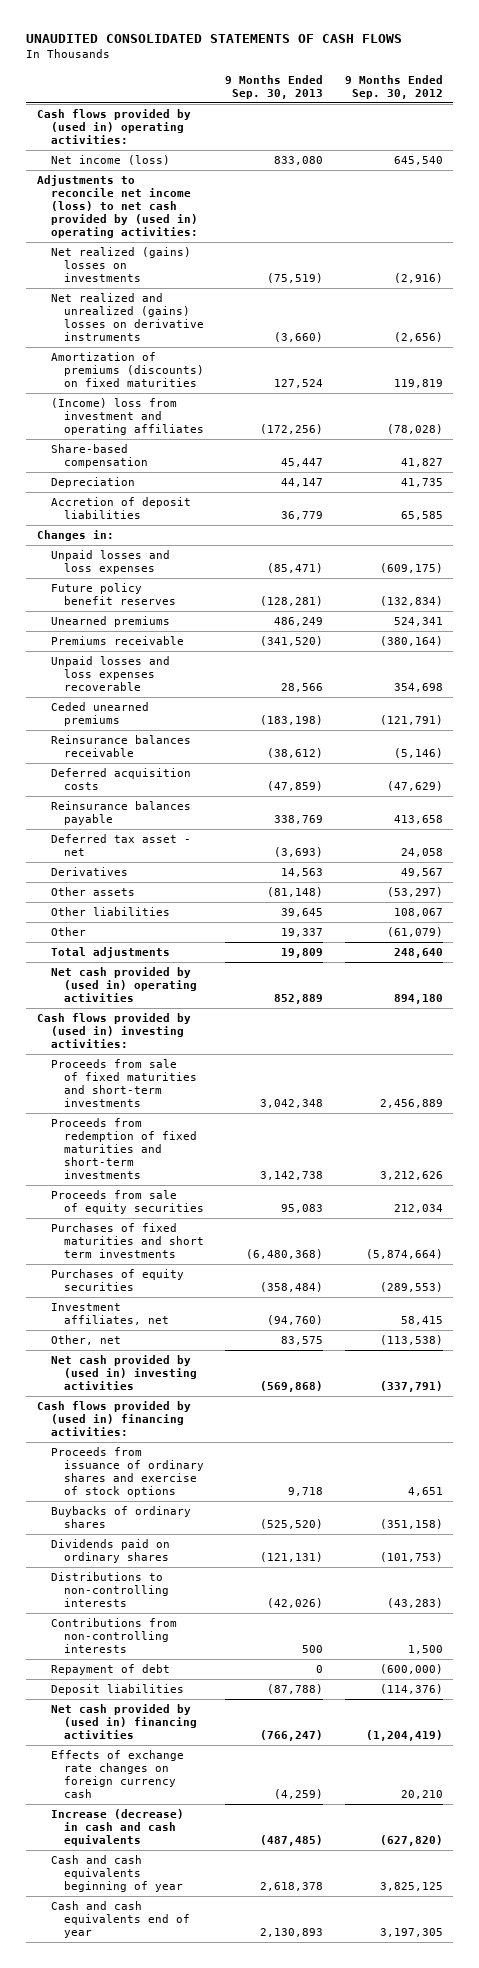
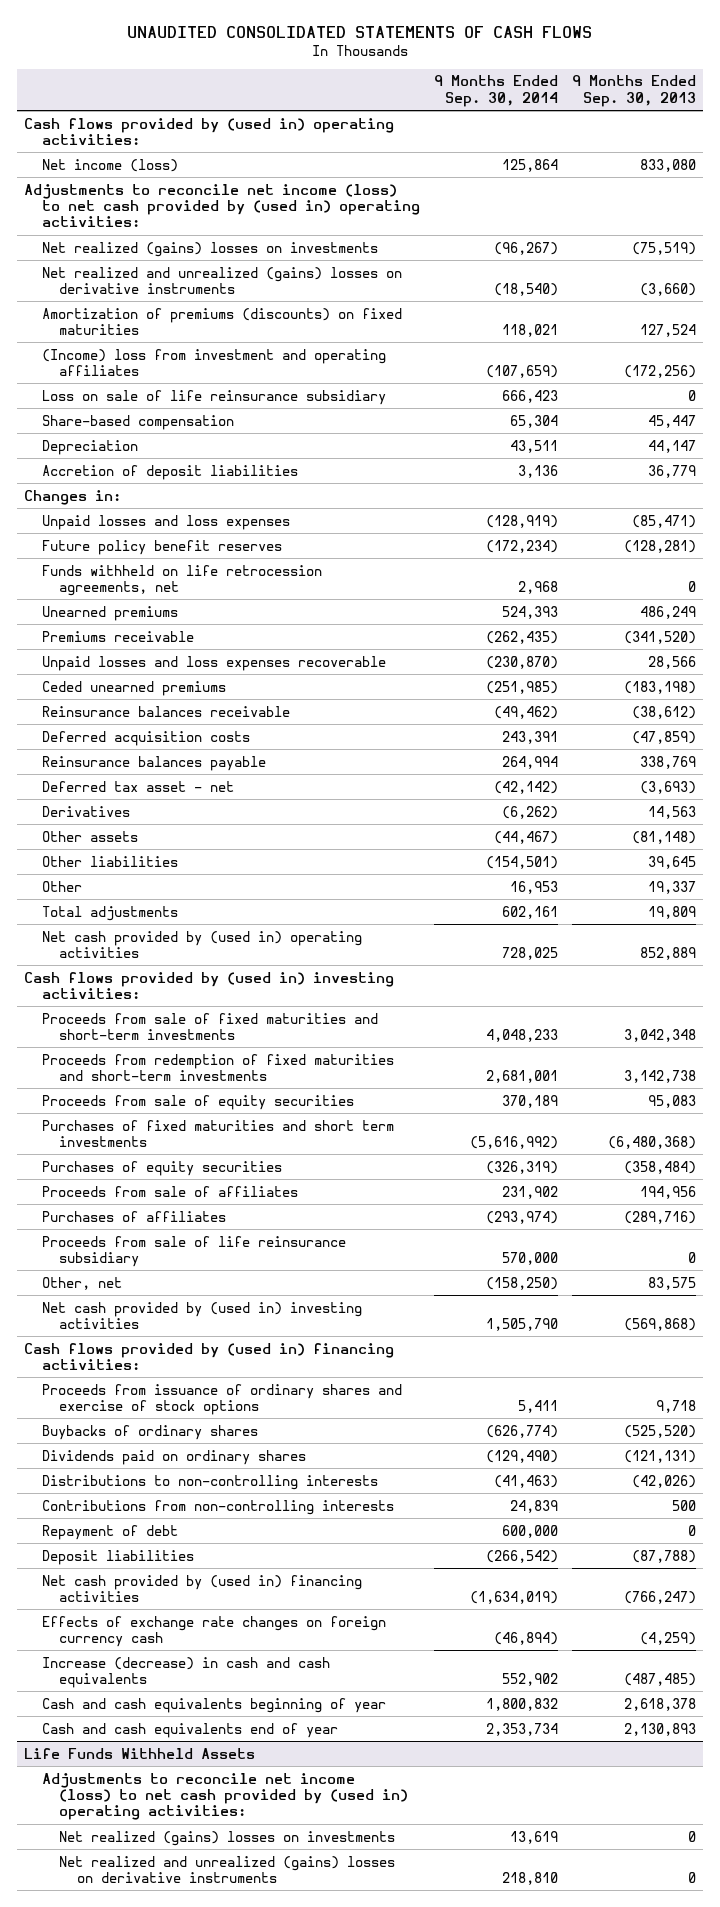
[344,74,443,99] 9 Months Ended Sep. 30, 2012 -> none
none -> [433,75,558,107] 9 Months Ended Sep. 30, 2014
none -> [41,389,386,405] Loss on sale of life reinsurance subsidiary
none -> [41,564,322,596] Funds withheld on life retrocession agreements, net
[50,1303,170,1326] Investment affiliates, net -> none
none -> [41,1185,298,1197] Proceeds from sale of affiliates
none -> [41,1210,226,1222] Purchases of affiliates
none -> [41,1235,346,1267] Proceeds from sale of life reinsurance subsidiary
none -> [24,1747,256,1759] Life Funds Withheld Assets
none -> [41,1772,409,1820] Adjustments to reconcile net income (loss) to net cash provided by (used in) operating activities:
none -> [59,1830,396,1846] Net realized (gains) losses on investments
none -> [59,1855,396,1883] Net realized and unrealized (gains) losses on derivative instruments

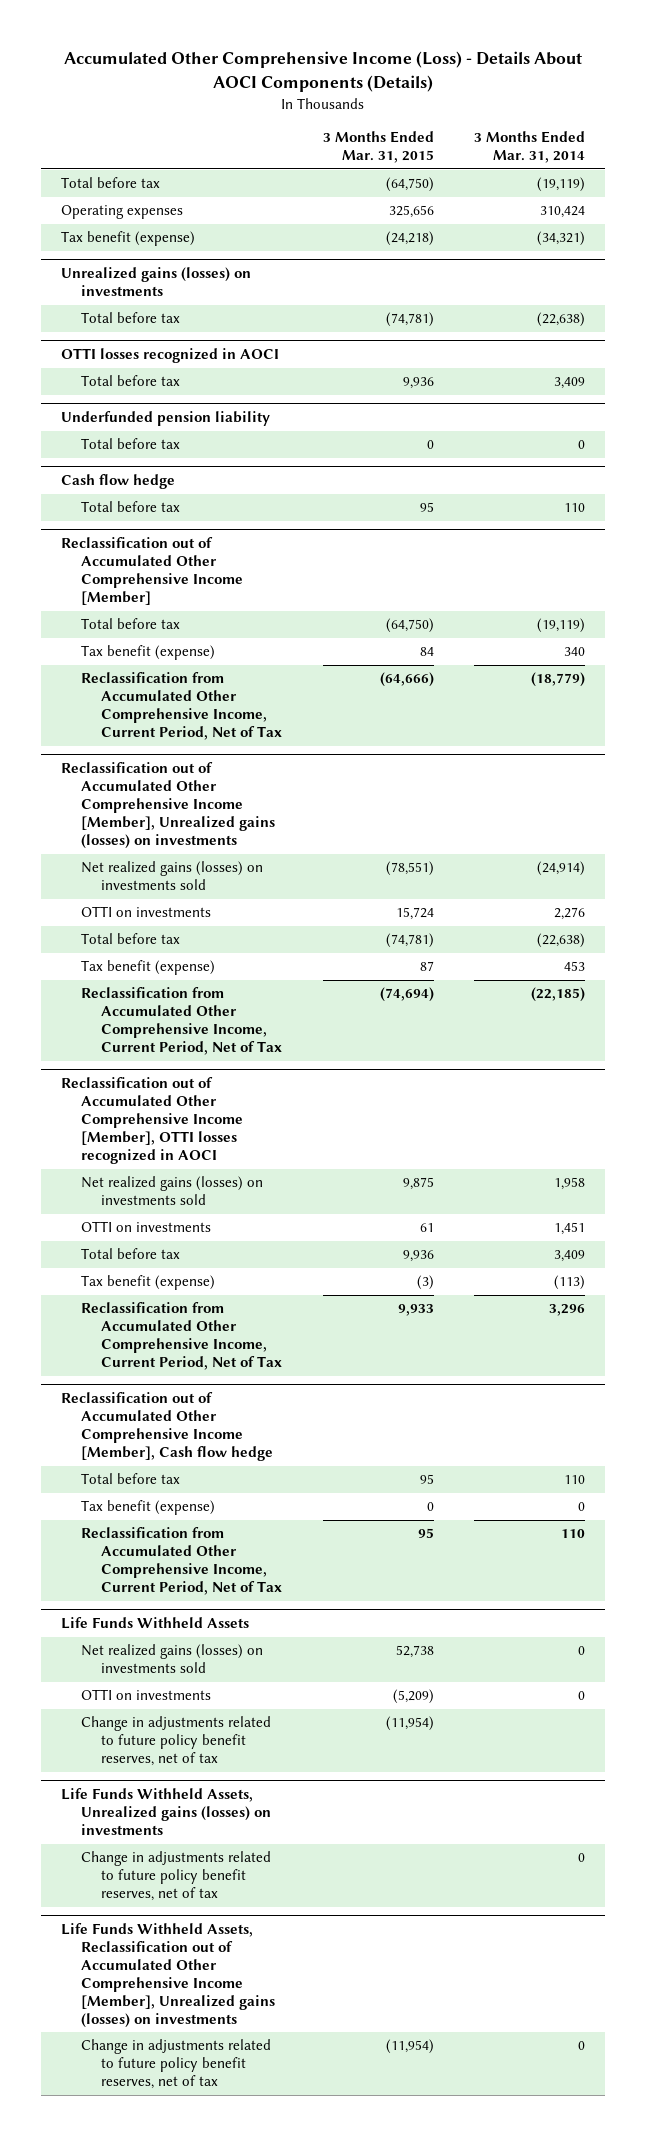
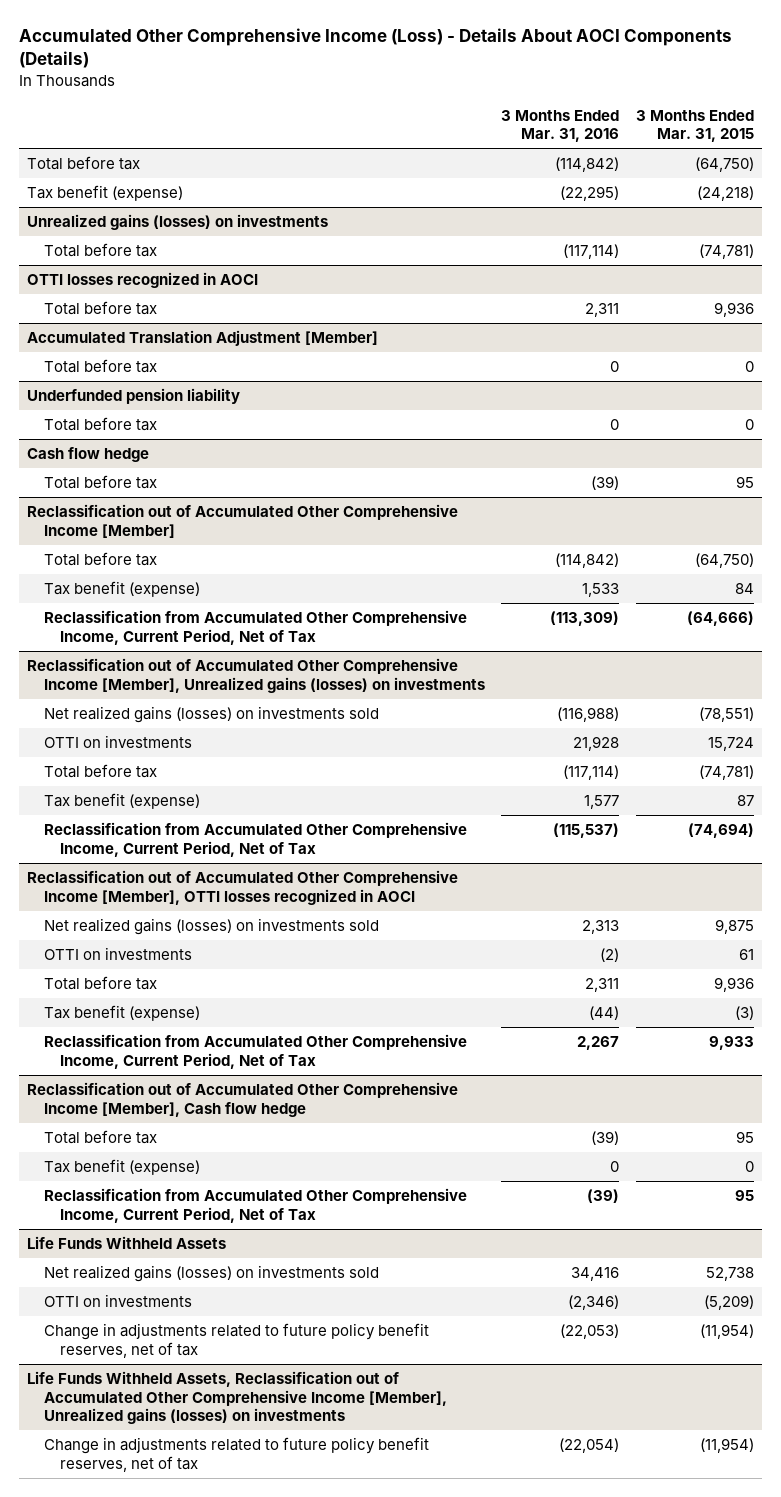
[473,131,585,164] 3 Months Ended Mar. 31, 2014 -> none
none -> [501,109,620,143] 3 Months Ended Mar. 31, 2016
[60,205,183,220] Operating expenses -> none
none -> [27,329,379,346] Accumulated Translation Adjustment [Member]
none -> [43,358,157,373] Total before tax
[60,1788,272,1836] Life Funds Withheld Assets, Unrealized gains (losses) on investments -> none
[81,1851,272,1902] Change in adjustments related to future policy benefit reserves, net of tax -> none

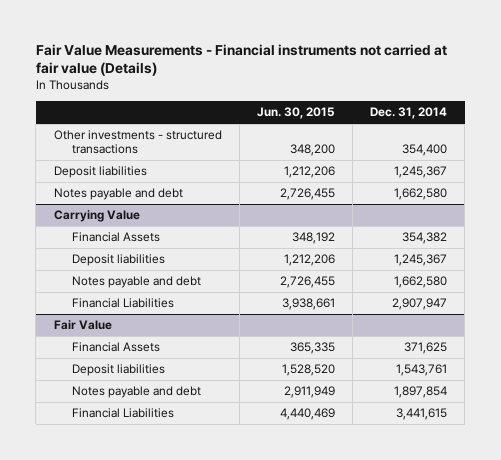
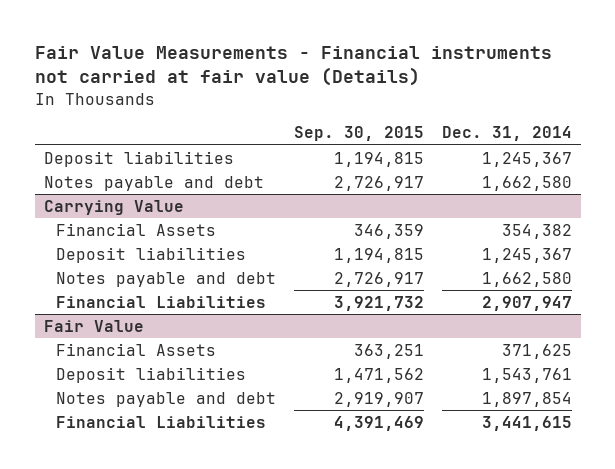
[256,107,335,120] Jun. 30, 2015 -> none
none -> [293,126,424,142] Sep. 30, 2015
[53,130,222,155] Other investments - structured transactions -> none

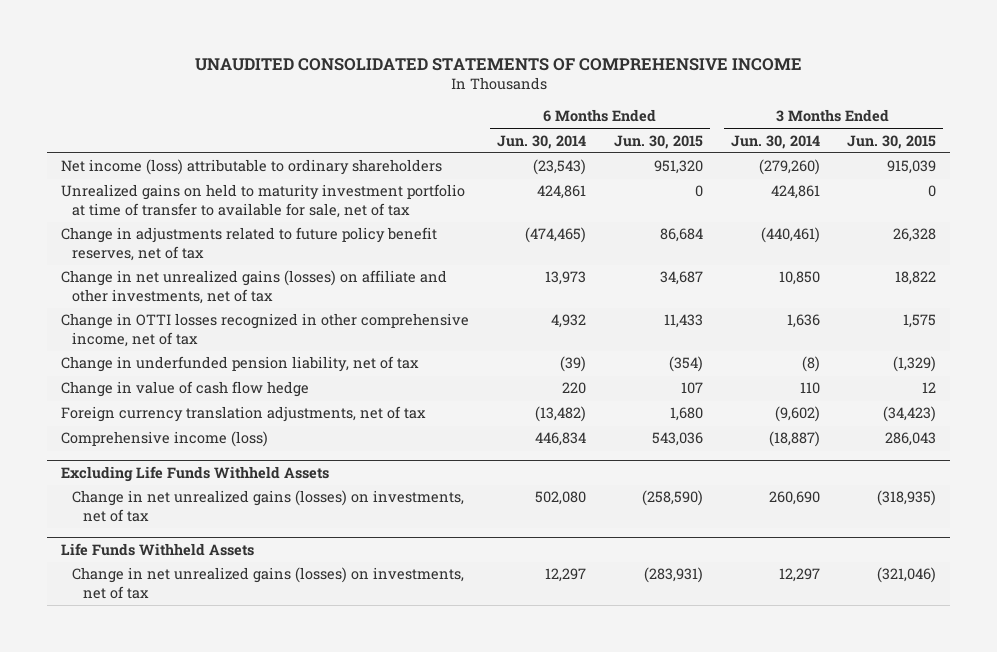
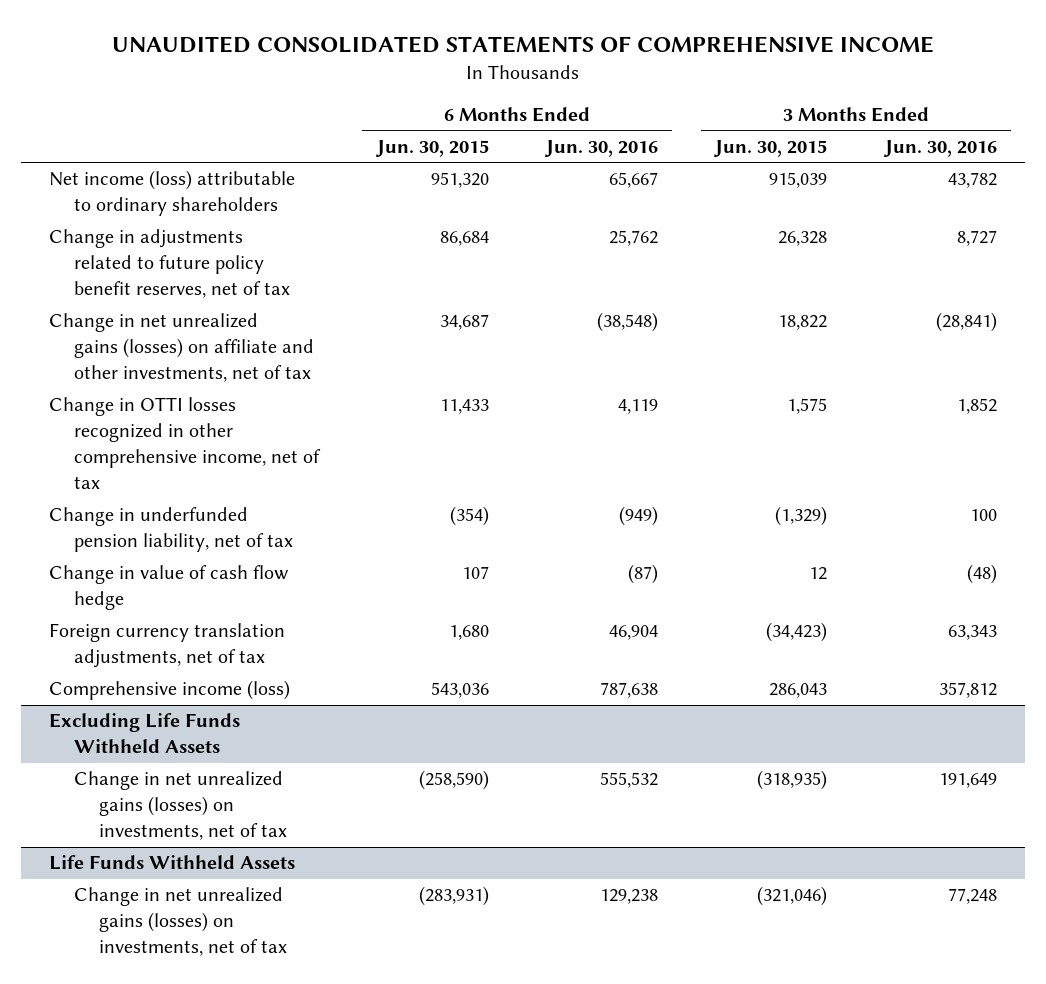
[496,134,586,149] Jun. 30, 2014 -> none
[730,134,820,149] Jun. 30, 2014 -> none
none -> [543,139,658,157] Jun. 30, 2016
none -> [882,139,997,157] Jun. 30, 2016
[61,184,466,218] Unrealized gains on held to maturity investment portfolio at time of transfer to available for sale, net of tax -> none

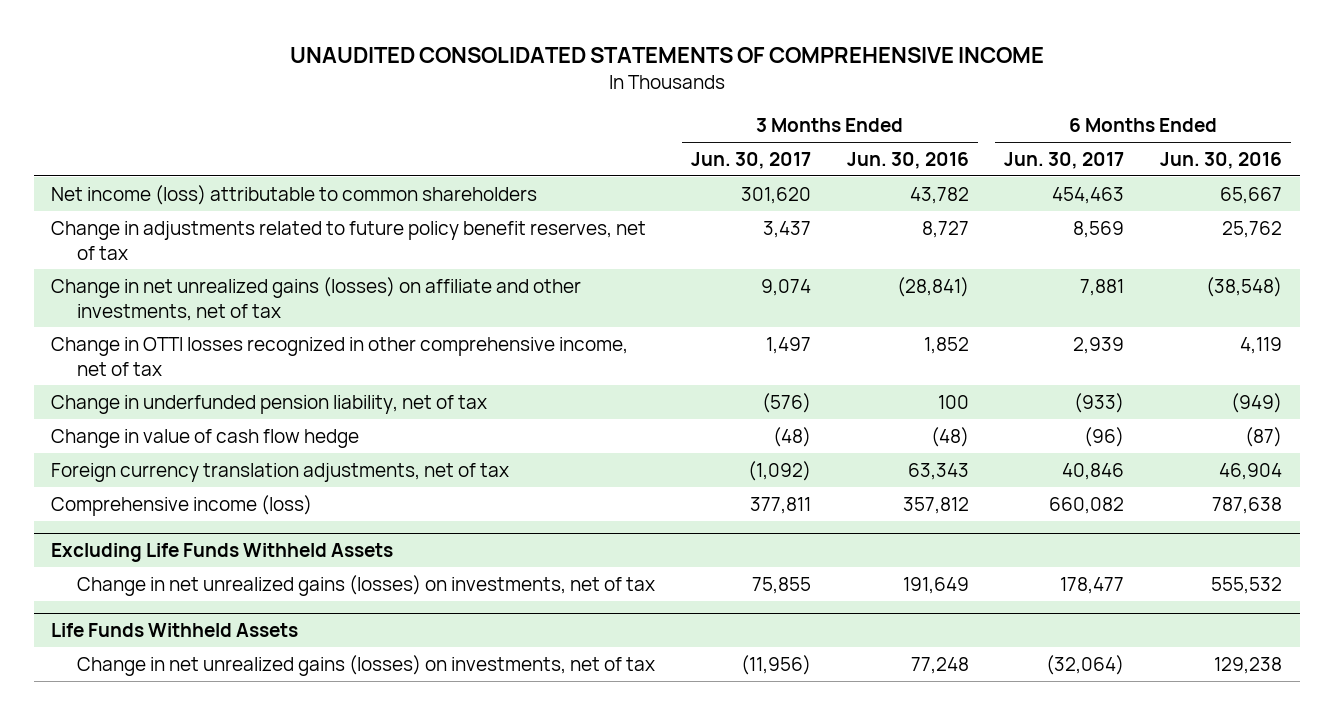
[374,139,489,157] Jun. 30, 2015 -> none
[713,139,828,157] Jun. 30, 2015 -> none
none -> [690,151,811,169] Jun. 30, 2017
none -> [1004,151,1125,169] Jun. 30, 2017
[49,170,296,217] Net income (loss) attributable to ordinary shareholders -> [51,184,538,205] Net income (loss) attributable to common shareholders

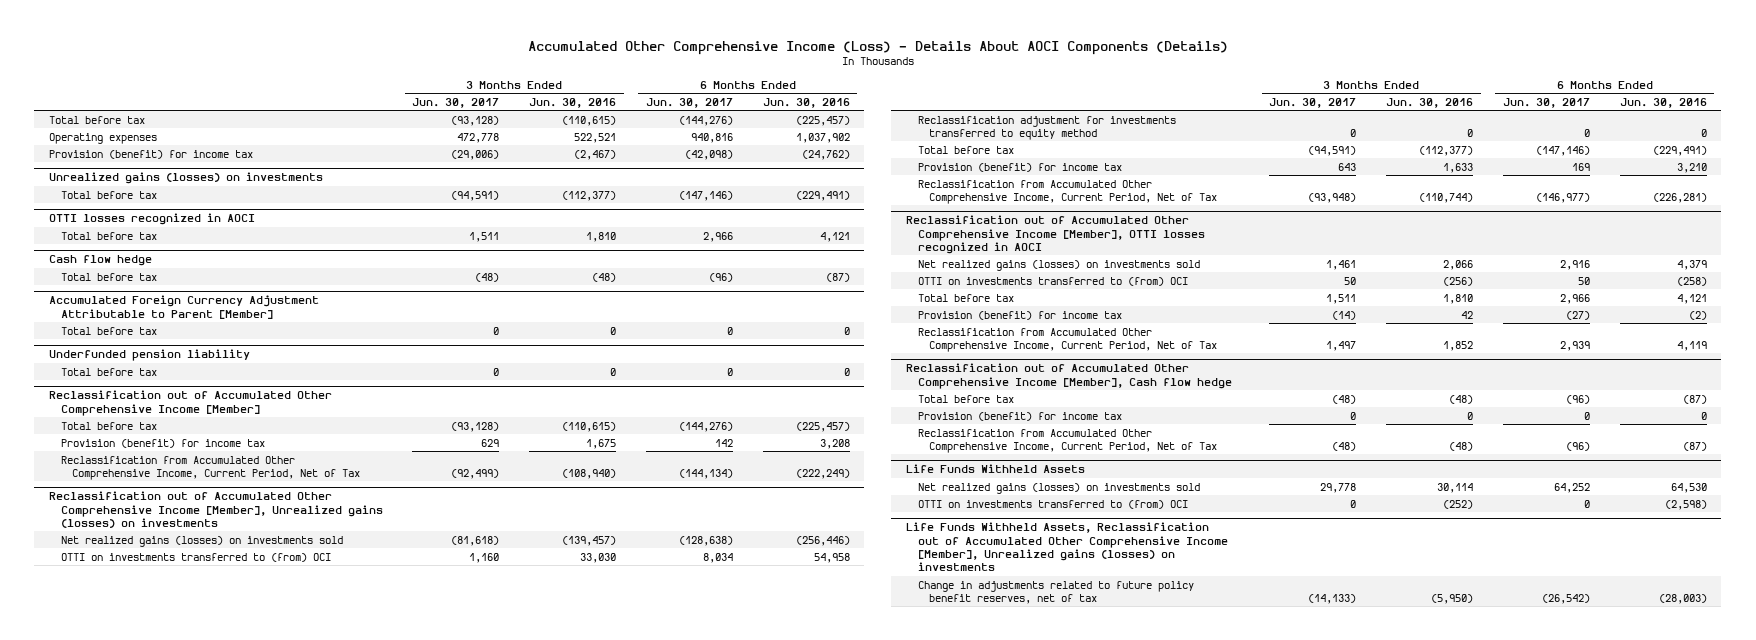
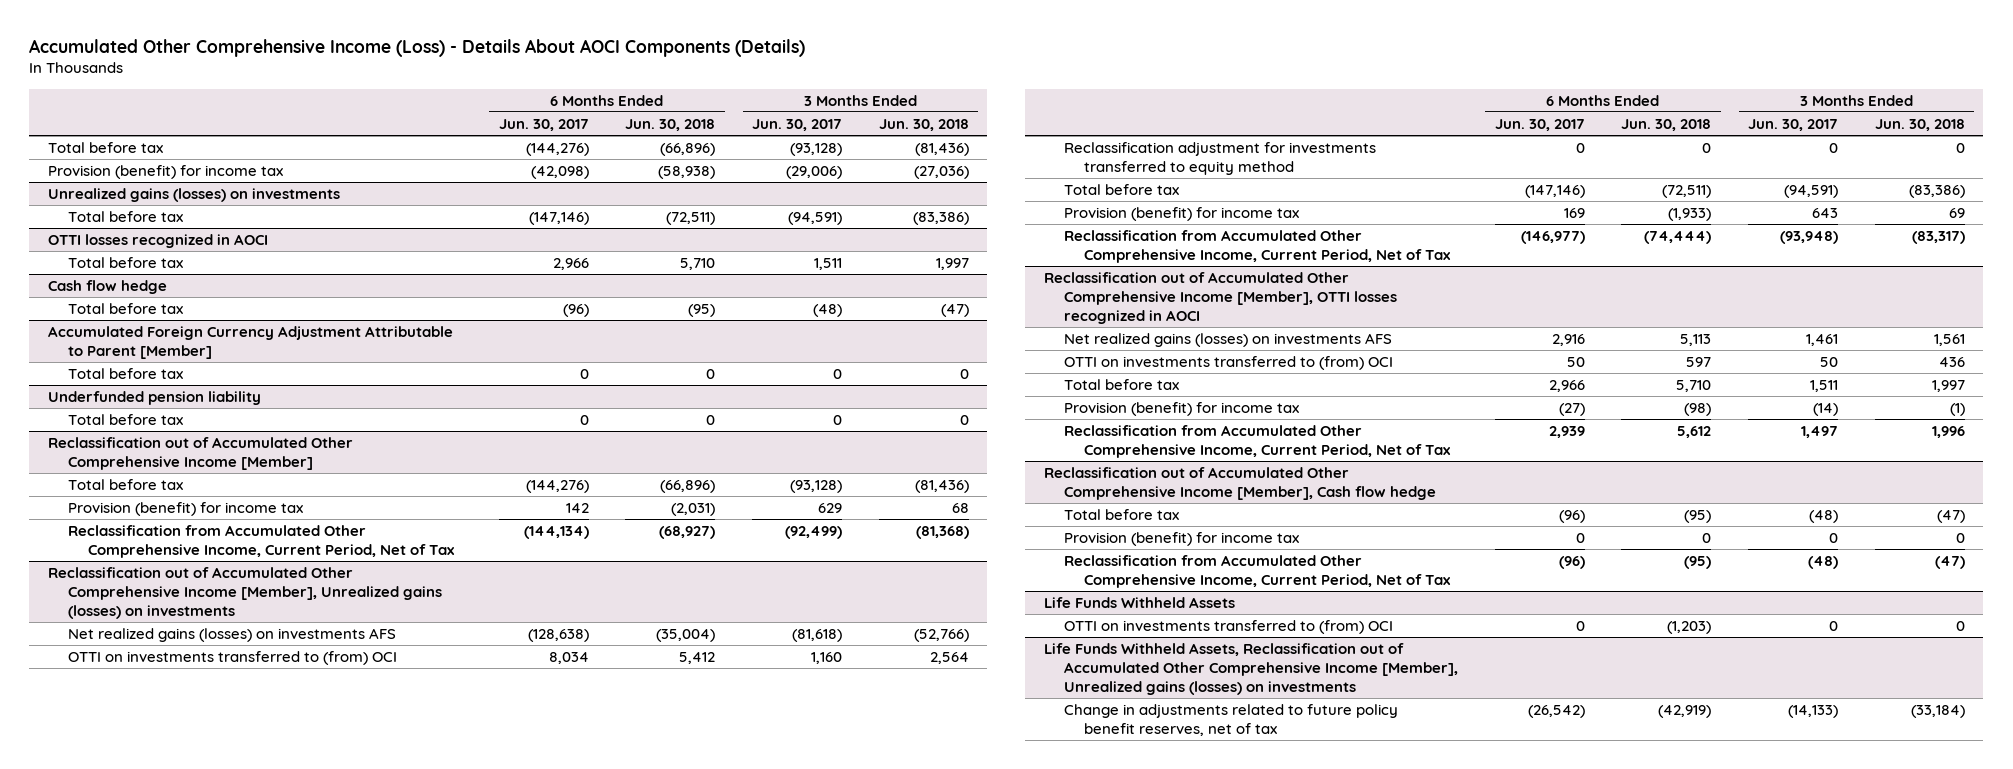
[529,97,617,108] Jun. 30, 2016 -> none
[762,97,850,108] Jun. 30, 2016 -> none
none -> [625,118,716,131] Jun. 30, 2018
none -> [878,118,969,131] Jun. 30, 2018
[49,132,158,144] Operating expenses -> none
[60,535,343,547] Net realized gains (losses) on investments sold -> [67,628,396,643] Net realized gains (losses) on investments AFS
[917,259,1200,271] Net realized gains (losses) on investments sold -> [1063,333,1392,348] Net realized gains (losses) on investments AFS
[917,482,1200,494] Net realized gains (losses) on investments sold -> none

